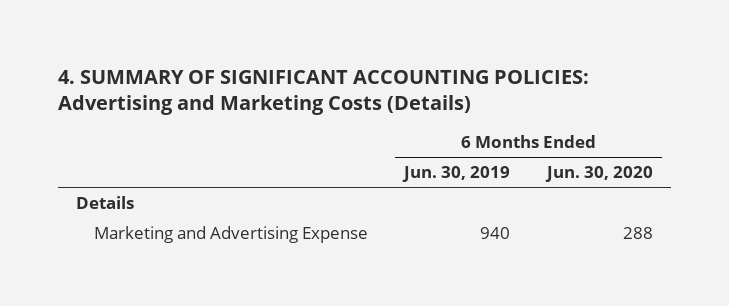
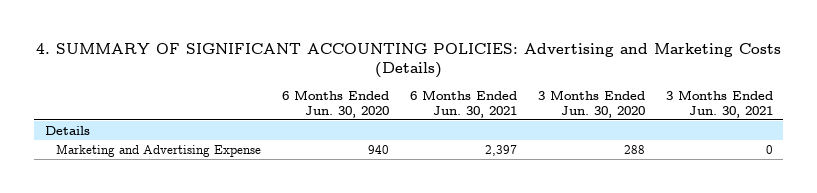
[402,166,511,183] Jun. 30, 2019 -> none
none -> [409,89,517,118] 6 Months Ended Jun. 30, 2021
none -> [537,89,645,118] 3 Months Ended Jun. 30, 2020
none -> [665,89,773,118] 3 Months Ended Jun. 30, 2021
[622,227,653,240] 288 -> [367,144,389,154] 940

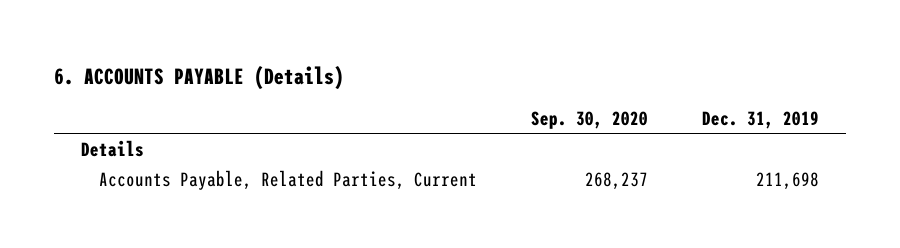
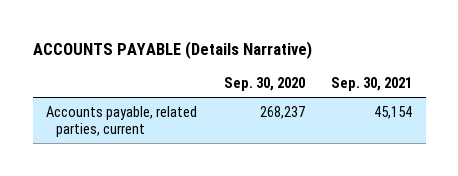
[54,65,345,90] 6. ACCOUNTS PAYABLE (Details) -> [32,40,312,59] ACCOUNTS PAYABLE (Details Narrative)
[702,110,820,129] Dec. 31, 2019 -> none
none -> [331,77,413,92] Sep. 30, 2021
[81,139,145,157] Details -> none
[98,169,477,190] Accounts Payable, Related Parties, Current -> [45,106,197,137] Accounts payable, related parties, current

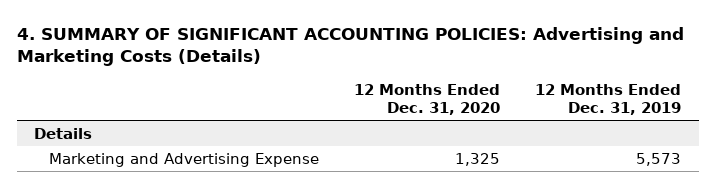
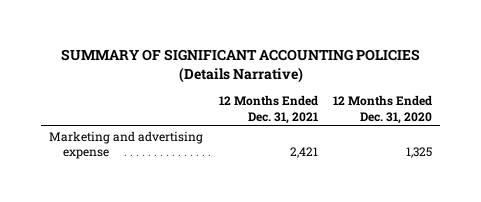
[16,26,684,67] 4. SUMMARY OF SIGNIFICANT ACCOUNTING POLICIES: Advertising and Marketing Costs (Details) -> [60,49,420,84] SUMMARY OF SIGNIFICANT ACCOUNTING POLICIES (Details Narrative)
[535,84,682,116] 12 Months Ended Dec. 31, 2019 -> none
none -> [218,95,318,124] 12 Months Ended Dec. 31, 2021
[34,128,93,140] Details -> none
[49,153,320,168] Marketing and Advertising Expense -> [49,130,204,160] Marketing and advertising expense

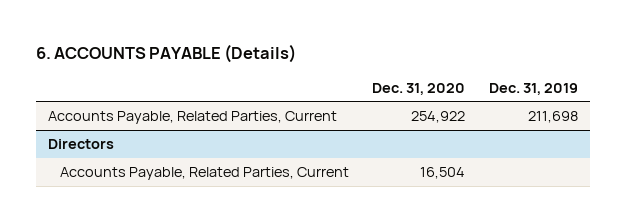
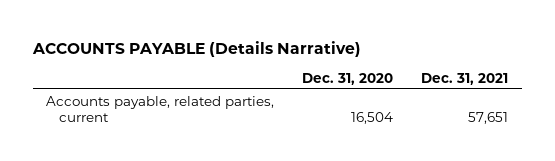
[36,43,297,63] 6. ACCOUNTS PAYABLE (Details) -> [31,40,361,57] ACCOUNTS PAYABLE (Details Narrative)
[488,82,578,95] Dec. 31, 2019 -> none
none -> [421,73,509,86] Dec. 31, 2021
[48,139,115,150] Directors -> none
[59,167,349,181] Accounts Payable, Related Parties, Current -> none
[48,111,338,125] Accounts Payable, Related Parties, Current -> [46,95,275,122] Accounts payable, related parties, current
[411,111,466,124] 254,922 -> [351,111,394,124] 16,504

